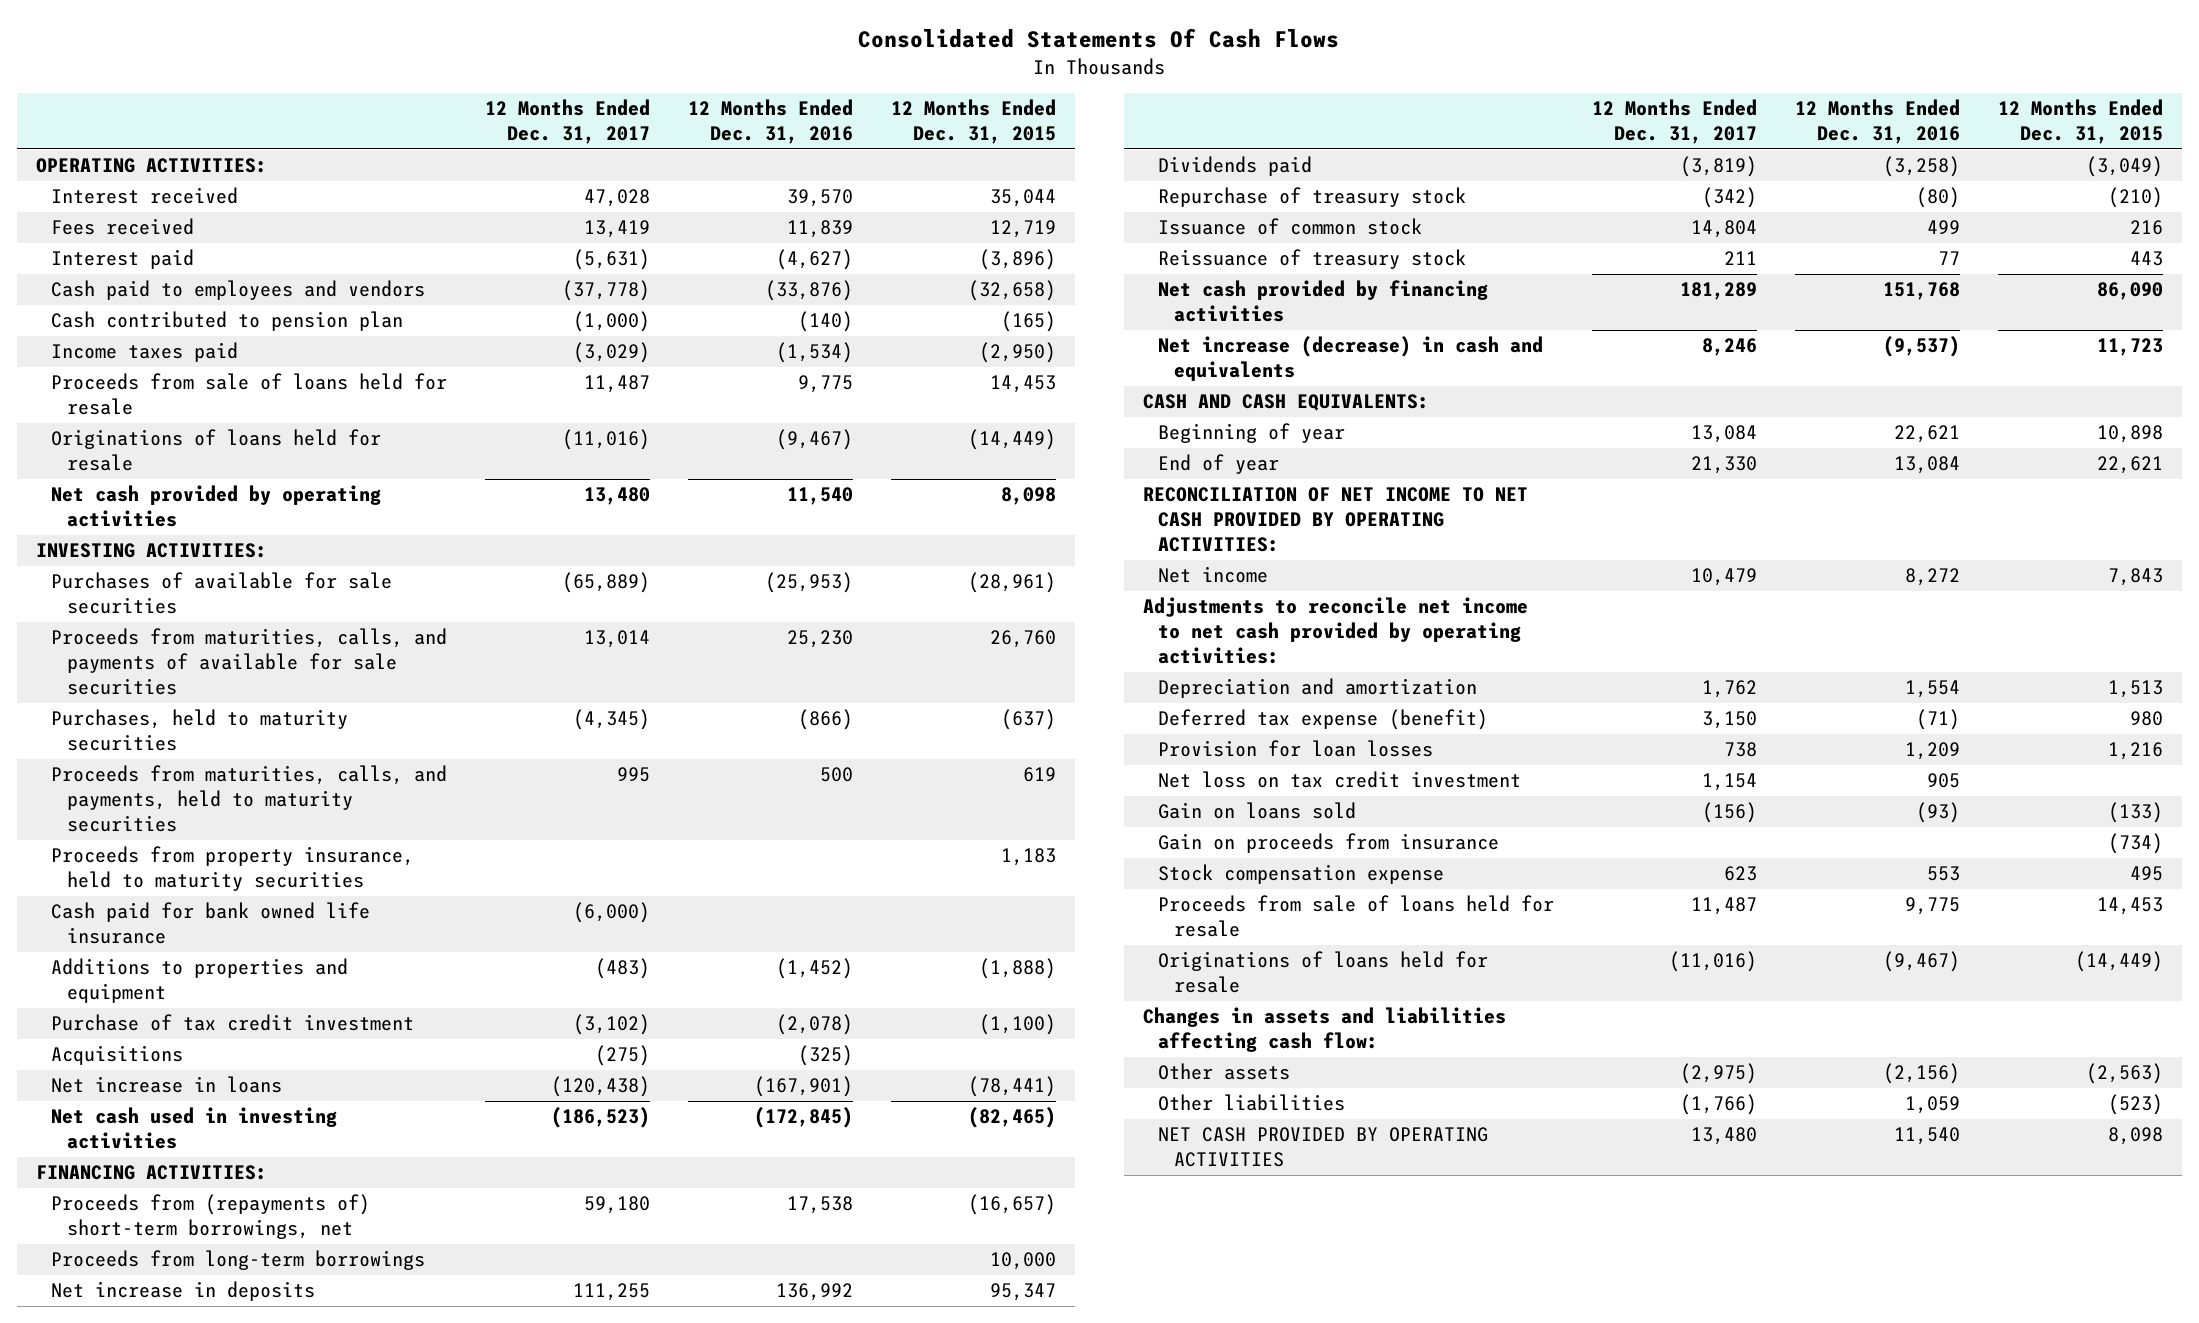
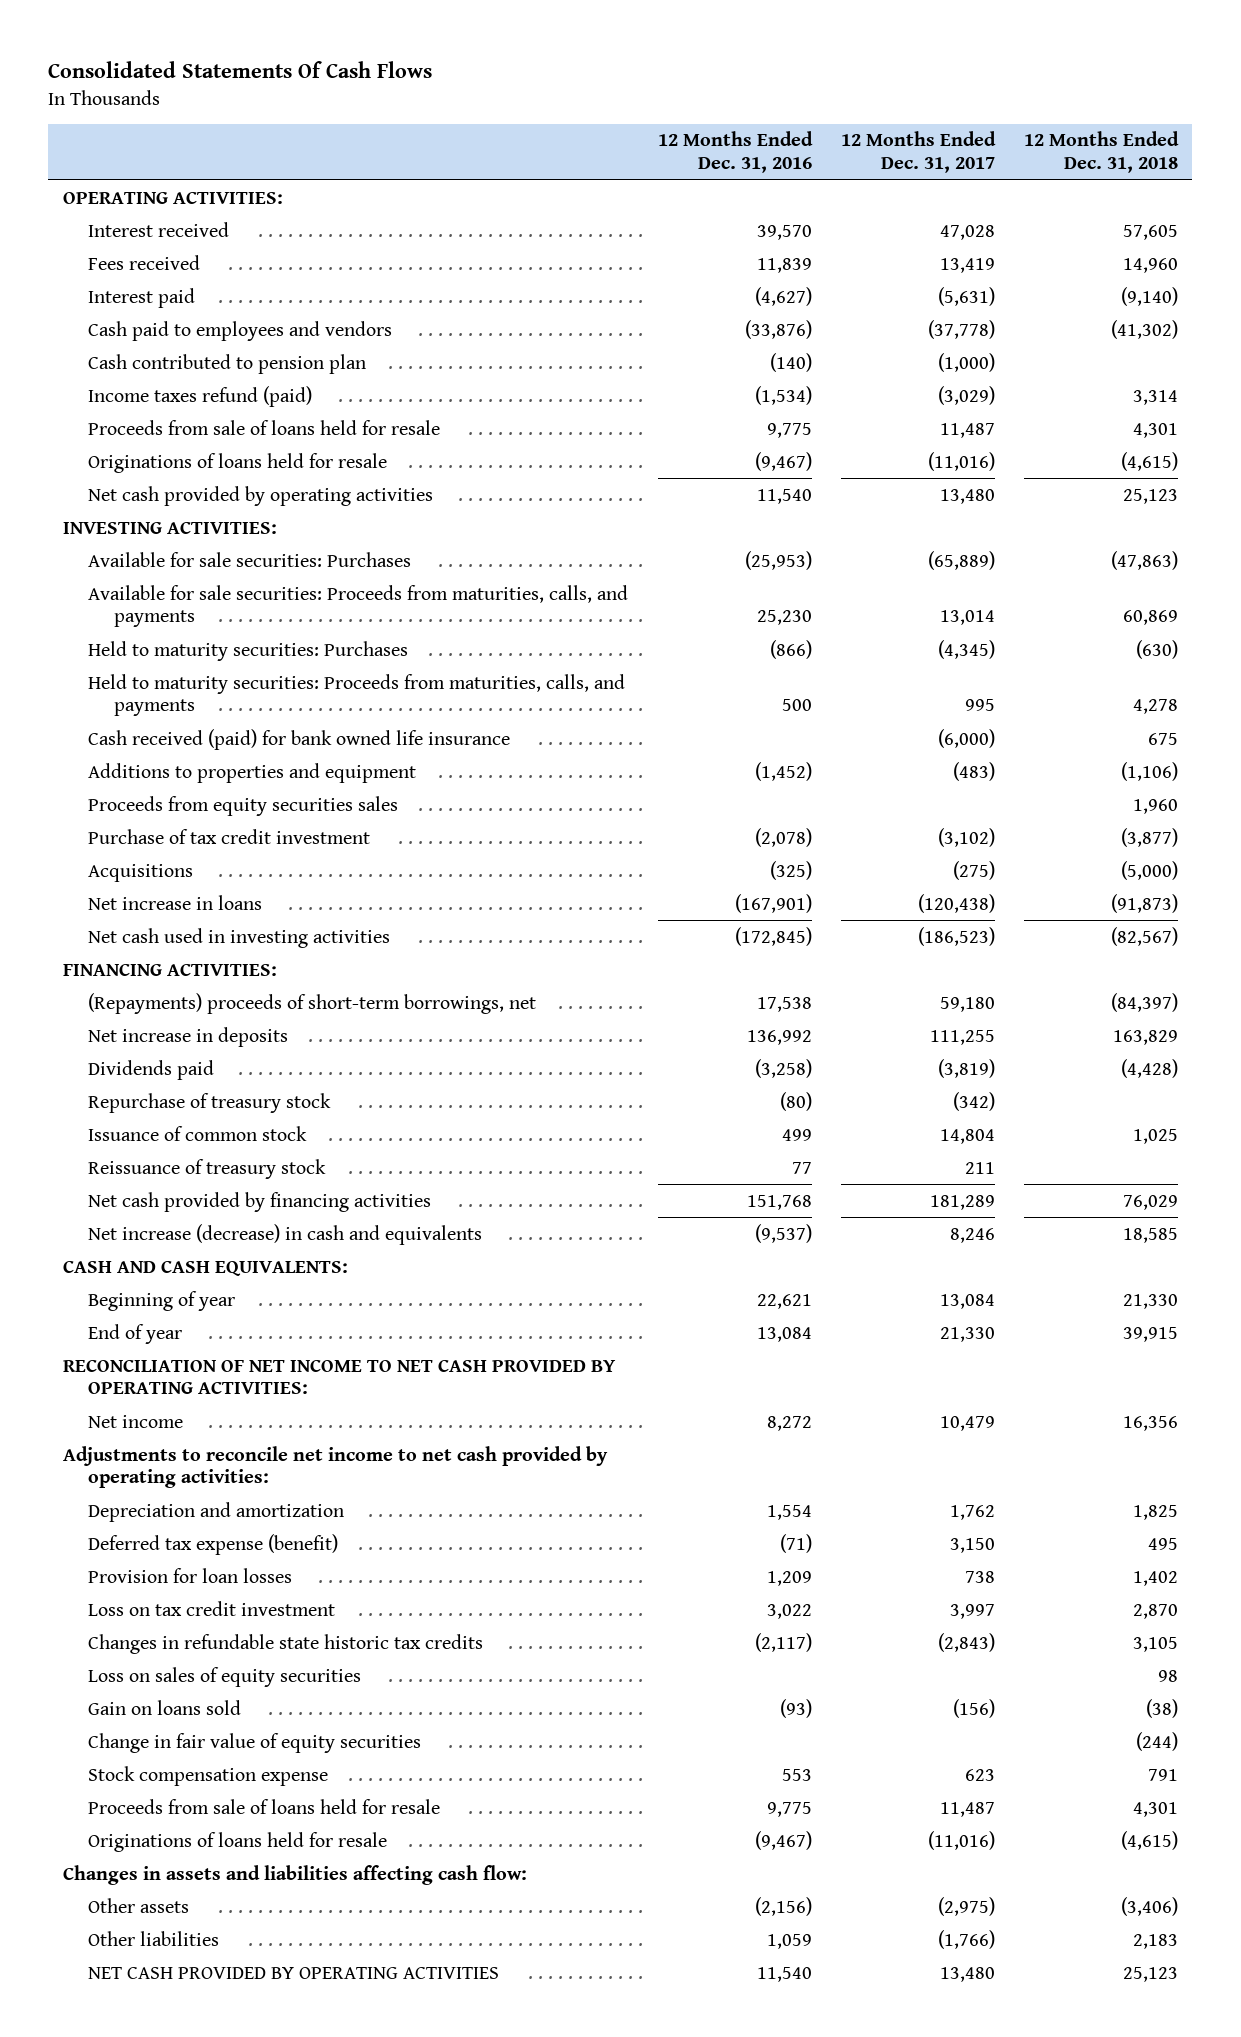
[890,99,1056,145] 12 Months Ended Dec. 31, 2015 -> none
none -> [1023,131,1179,174] 12 Months Ended Dec. 31, 2018
[51,342,239,363] Income taxes paid -> [88,385,313,407] Income taxes refund (paid)
[51,846,415,892] Proceeds from property insurance, held to maturity securities -> none
[51,572,393,615] Purchases of available for sale securities -> [88,551,412,567] Available for sale securities: Purchases
[51,628,448,695] Proceeds from maturities, calls, and payments of available for sale securities -> [88,584,629,628] Available for sale securities: Proceeds from maturities, calls, and payments
[51,709,349,752] Purchases, held to maturity securities -> [88,640,409,661] Held to maturity securities: Purchases
[51,765,448,832] Proceeds from maturities, calls, and payments, held to maturity securities -> [88,673,626,717] Held to maturity securities: Proceeds from maturities, calls, and payments
[51,902,371,945] Cash paid for bank owned life insurance -> [88,728,511,750] Cash received (paid) for bank owned life insurance
none -> [88,795,399,816] Proceeds from equity securities sales
[51,1250,426,1271] Proceeds from long-term borrowings -> none
[51,1194,371,1240] Proceeds from (repayments of) short-term borrowings, net -> [88,992,537,1014] (Repayments) proceeds of short-term borrowings, net
[1158,771,1522,789] Net loss on tax credit investment -> [88,1600,336,1616] Loss on tax credit investment
[1702,773,1758,792] 1,154 -> [949,1603,995,1619] 3,997
[1927,773,1961,789] 905 -> [766,1603,812,1619] 3,022
none -> [88,1633,484,1654] Changes in refundable state historic tax credits
none -> [88,1666,362,1687] Loss on sales of equity securities
[1158,833,1500,854] Gain on proceeds from insurance -> none
none -> [88,1732,422,1753] Change in fair value of equity securities

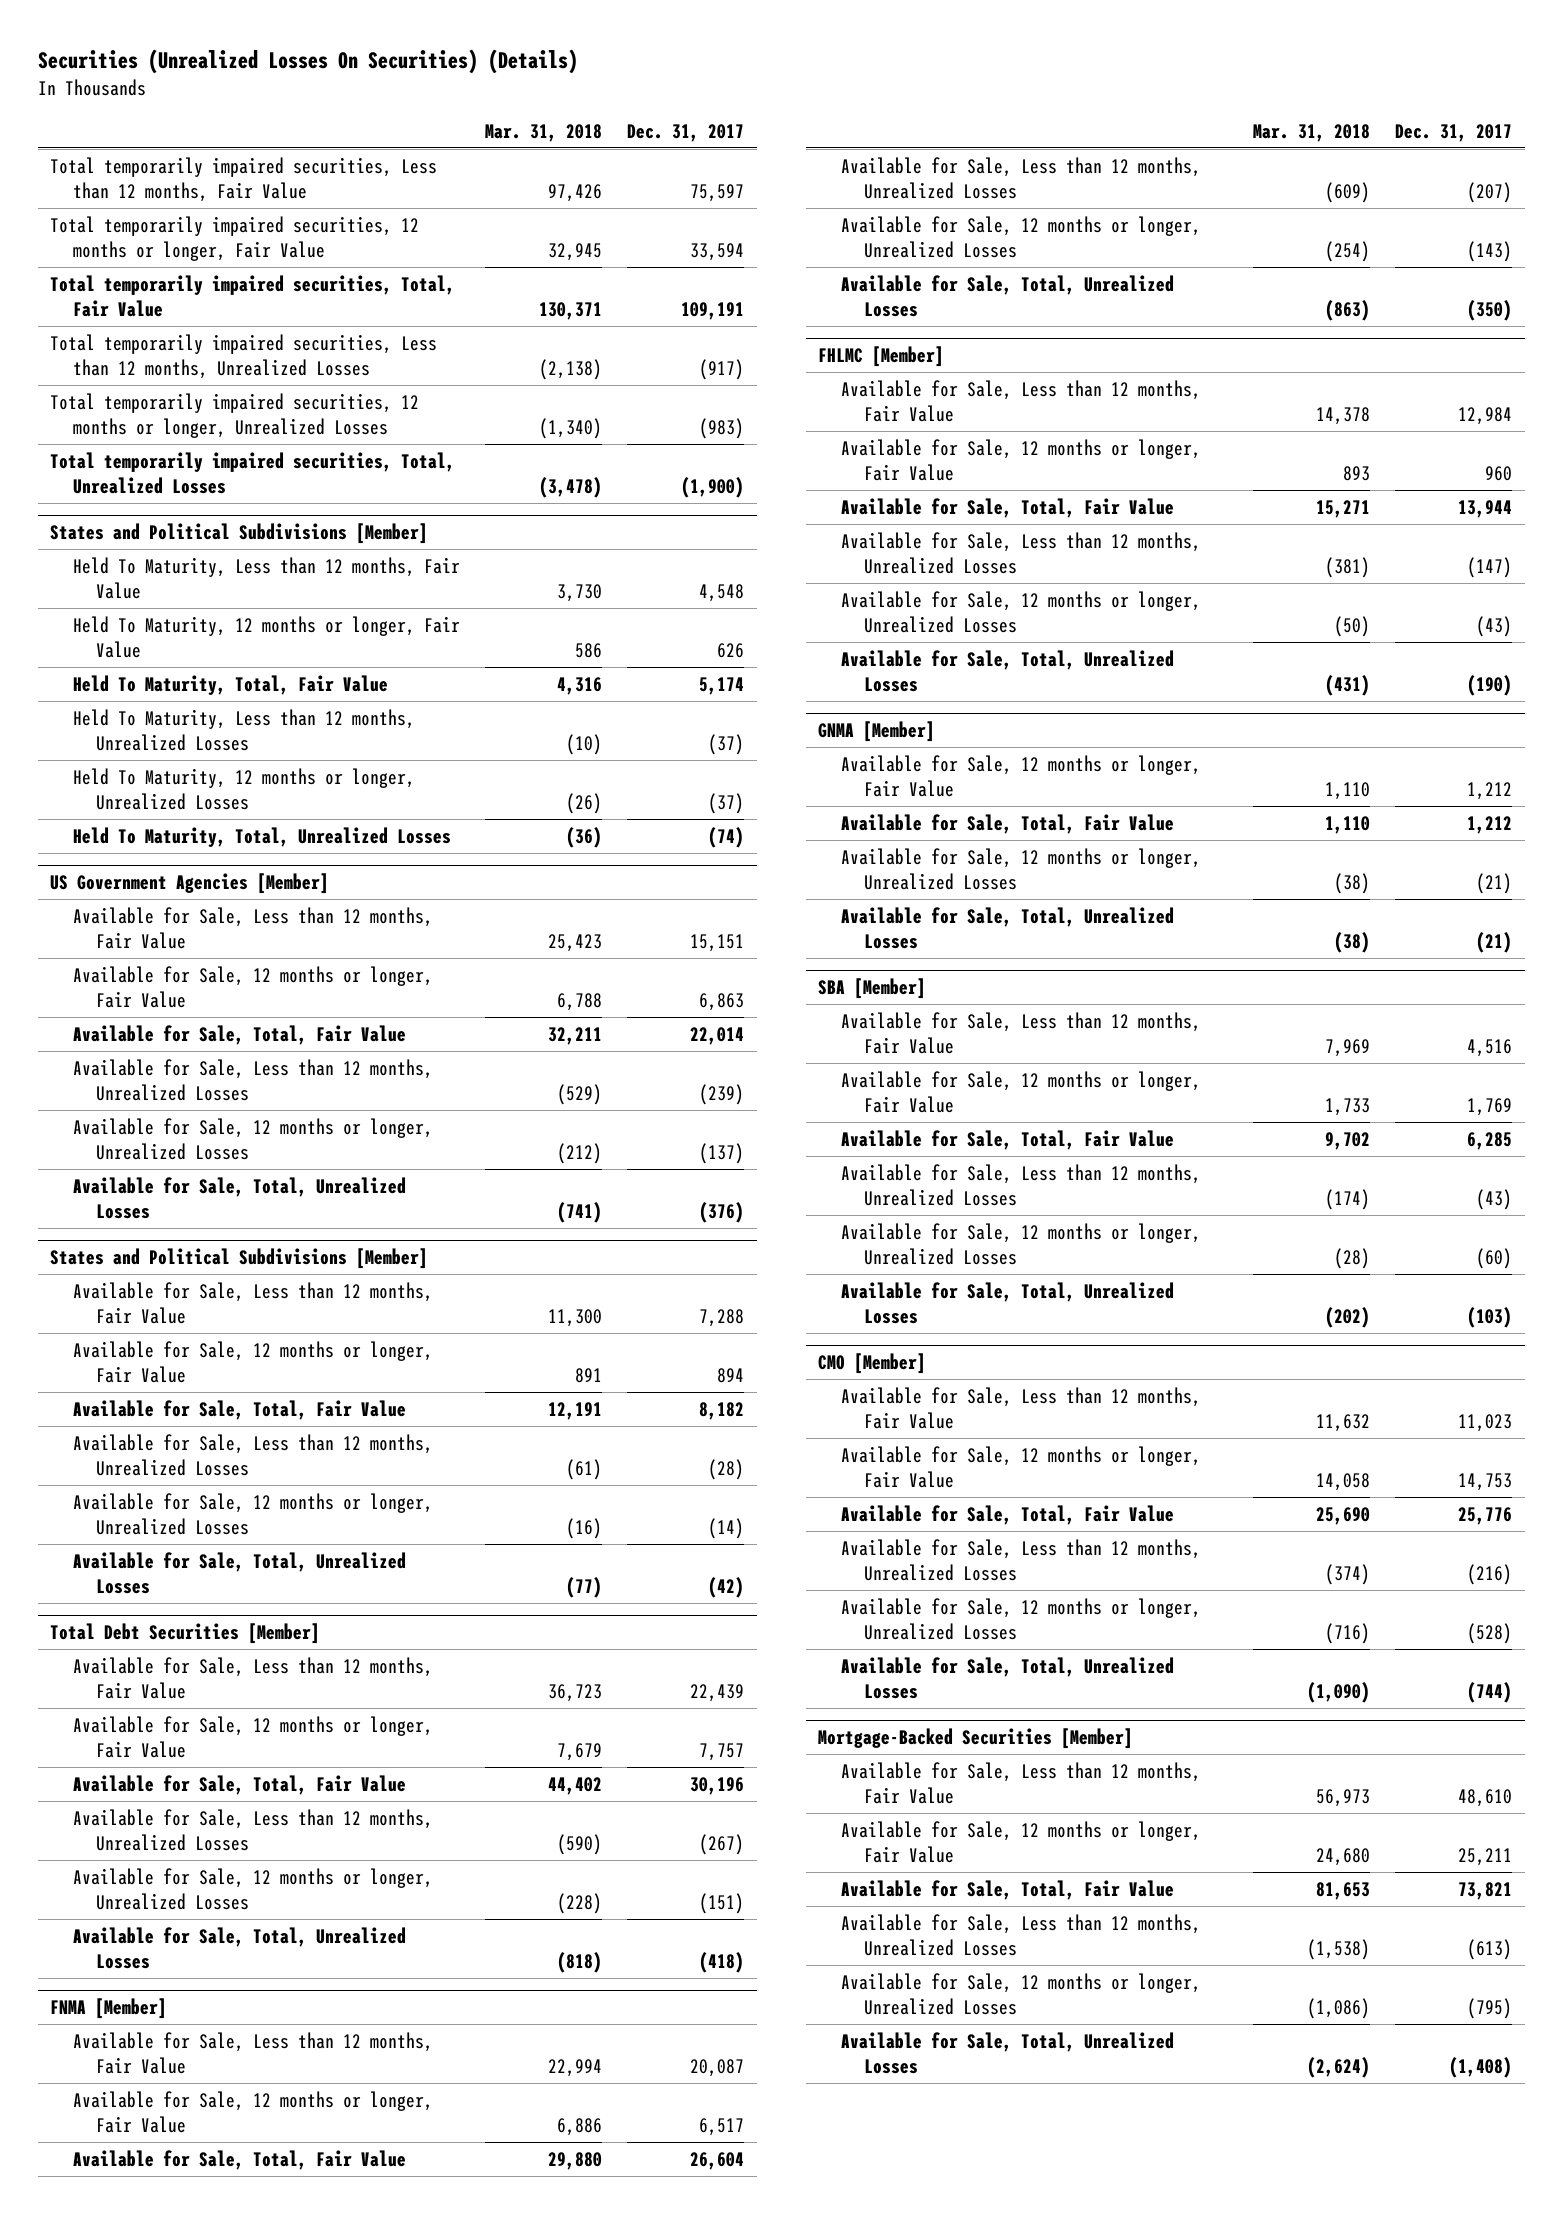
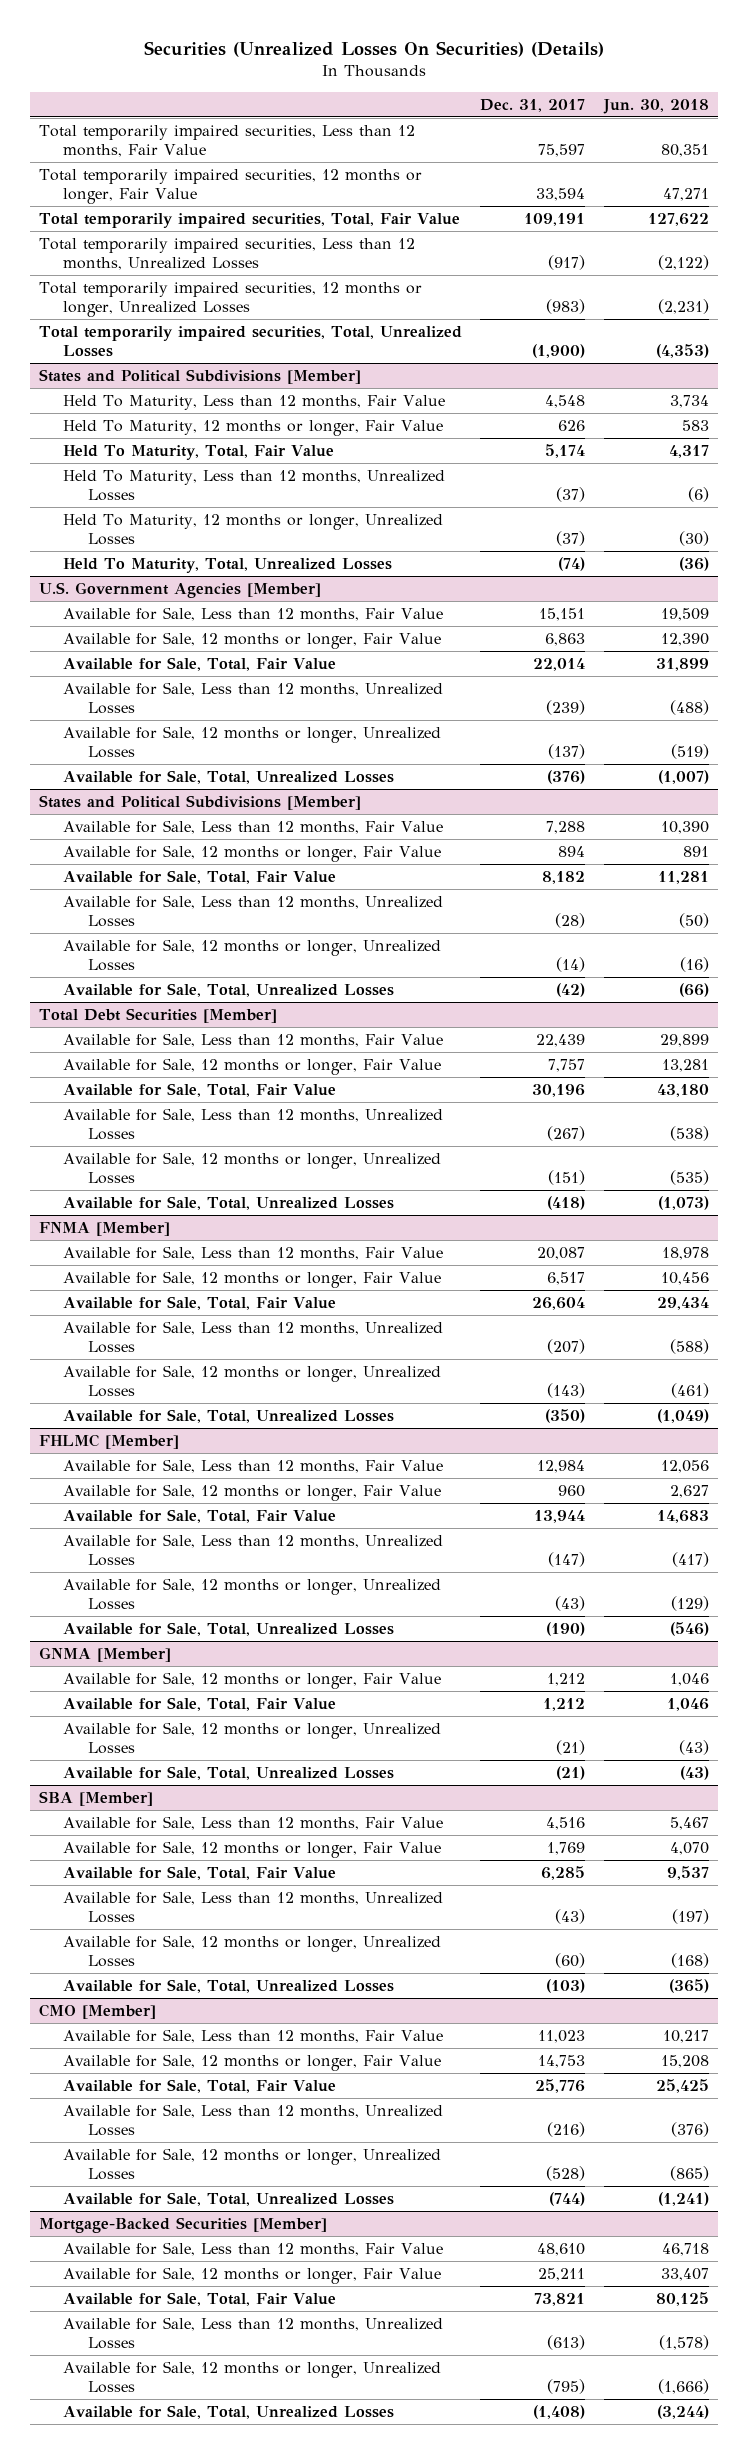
[485,123,603,142] Mar. 31, 2018 -> none
none -> [602,98,709,114] Jun. 30, 2018
[50,873,330,895] US Government Agencies [Member] -> [39,581,322,598] U.S. Government Agencies [Member]

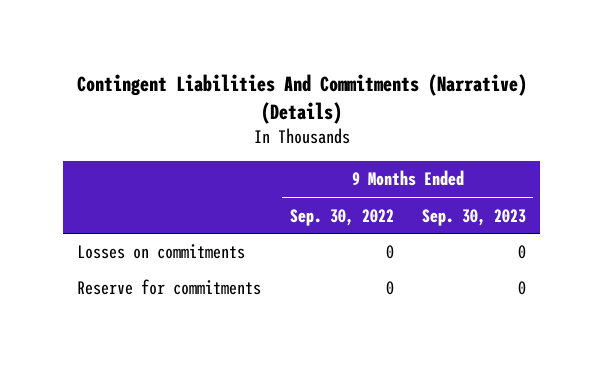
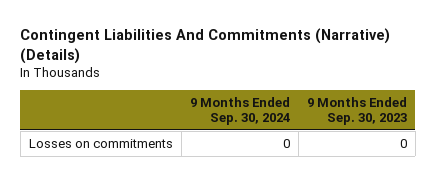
[289,208,394,226] Sep. 30, 2022 -> none
none -> [189,96,290,125] 9 Months Ended Sep. 30, 2024
[77,279,262,296] Reserve for commitments -> none

